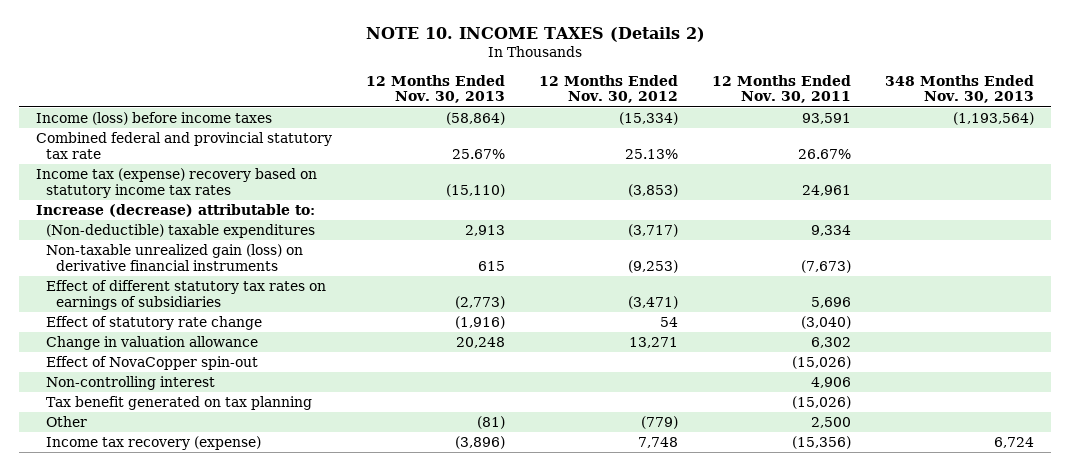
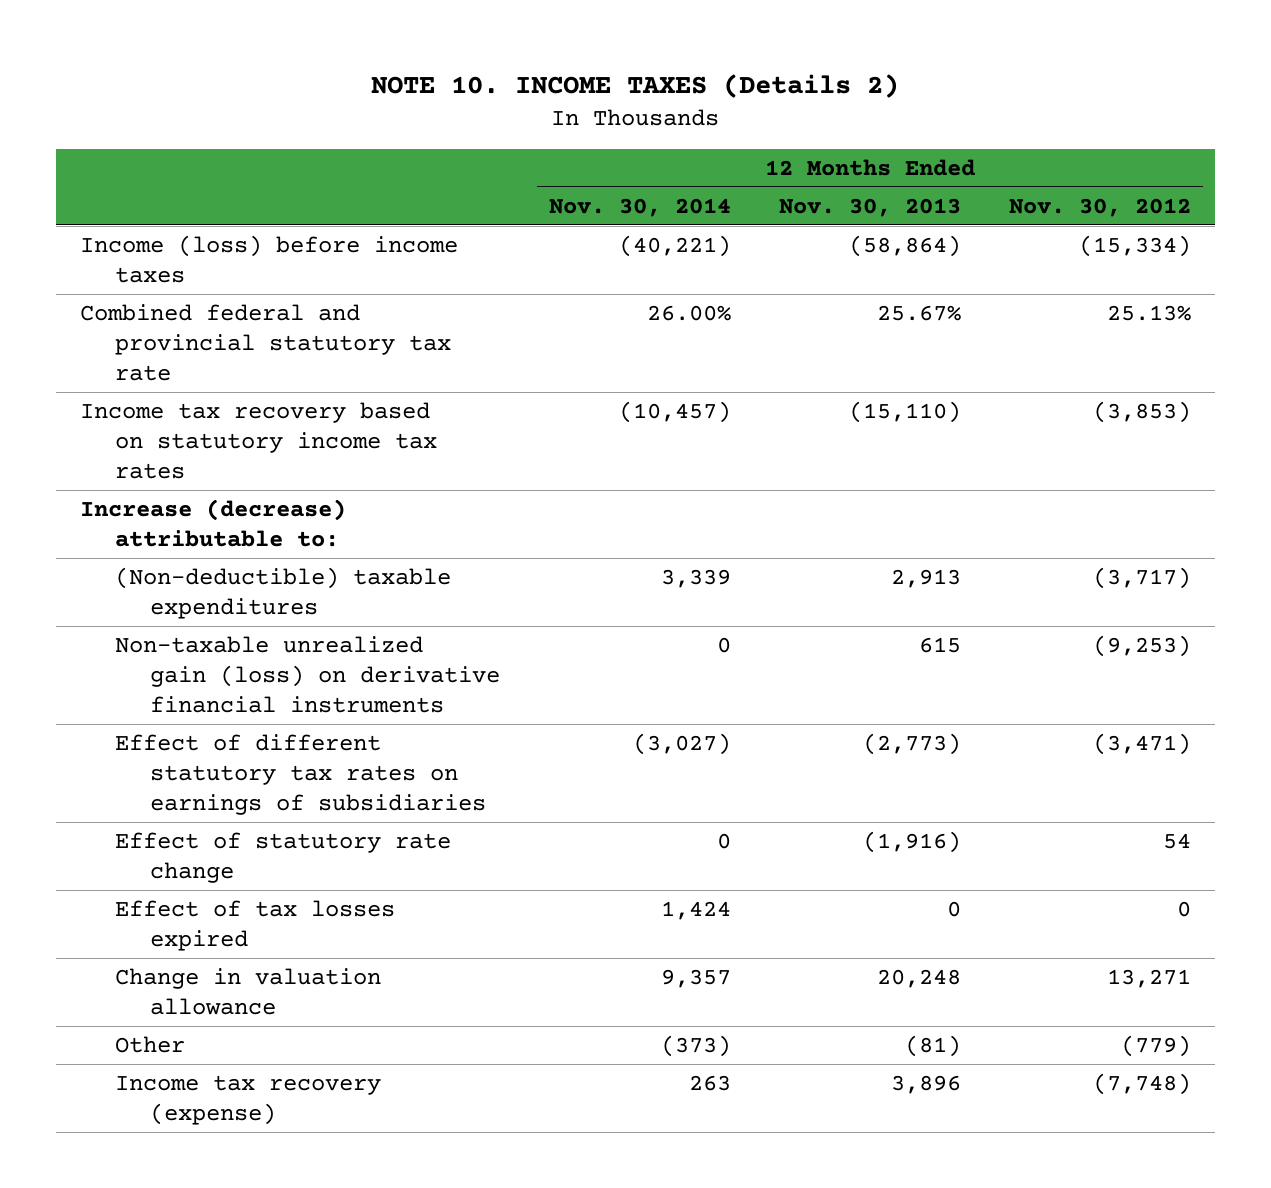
[712,74,852,104] 12 Months Ended Nov. 30, 2011 -> none
[885,74,1035,104] 348 Months Ended Nov. 30, 2013 -> none
none -> [548,197,731,217] Nov. 30, 2014
[35,167,317,198] Income tax (expense) recovery based on statutory income tax rates -> [79,401,438,480] Income tax recovery based on statutory income tax rates
none -> [115,899,396,951] Effect of tax losses expired
[45,355,258,370] Effect of NovaCopper spin-out -> none
[45,375,215,390] Non-controlling interest -> none
[45,395,312,410] Tax benefit generated on tax planning -> none
[454,435,505,449] (3,896) -> [890,1074,961,1094] 3,896
[637,436,678,448] 7,748 -> [1092,1072,1191,1095] (7,748)

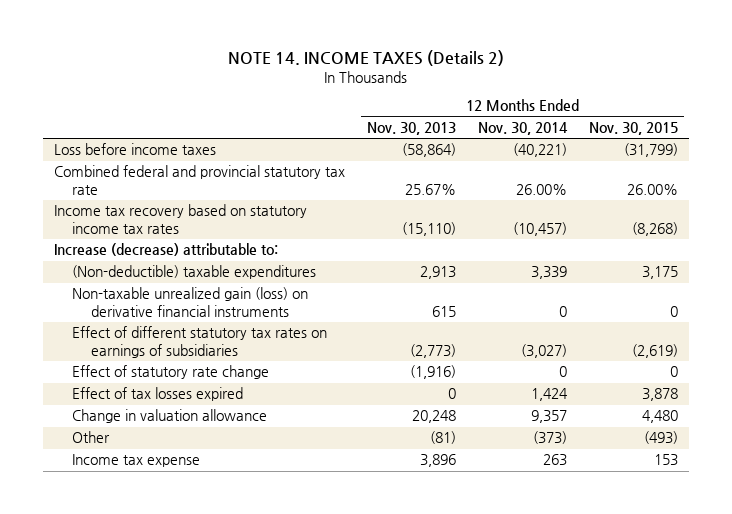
[371,73,900,98] NOTE 10. INCOME TAXES (Details 2) -> [227,50,504,67] NOTE 14. INCOME TAXES (Details 2)
[1008,197,1191,217] Nov. 30, 2012 -> none
none -> [589,122,679,136] Nov. 30, 2015
[79,234,458,283] Income (loss) before income taxes -> [53,143,216,156] Loss before income taxes
[115,1074,382,1125] Income tax recovery (expense) -> [72,454,201,468] Income tax expense

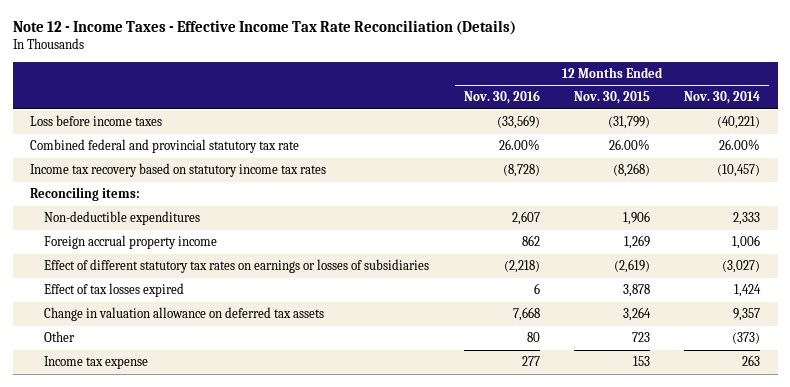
[227,50,504,67] NOTE 14. INCOME TAXES (Details 2) -> [12,20,516,36] Note 12 - Income Taxes - Effective Income Tax Rate Reconciliation (Details)
[366,122,456,136] Nov. 30, 2013 -> none
none -> [463,90,540,105] Nov. 30, 2016
[72,287,309,317] Non-taxable unrealized gain (loss) on derivative financial instruments -> none
[72,365,270,380] Effect of statutory rate change -> none
[53,243,278,257] Increase (decrease) attributable to: -> [29,187,140,202] Reconciling items:
[72,265,317,280] (Non-deductible) taxable expenditures -> [44,211,201,226] Non-deductible expenditures
[531,266,568,280] 3,339 -> [733,212,761,226] 2,333
[642,266,679,280] 3,175 -> [622,211,650,226] 1,906
none -> [44,235,218,250] Foreign accrual property income
[72,326,328,358] Effect of different statutory tax rates on earnings of subsidiaries -> [44,259,430,274] Effect of different statutory tax rates on earnings or losses of subsidiaries
[72,409,268,424] Change in valuation allowance -> [44,307,325,322] Change in valuation allowance on deferred tax assets
[642,410,679,424] 4,480 -> [622,307,651,322] 3,264
[644,431,679,445] (493) -> [631,332,650,343] 723

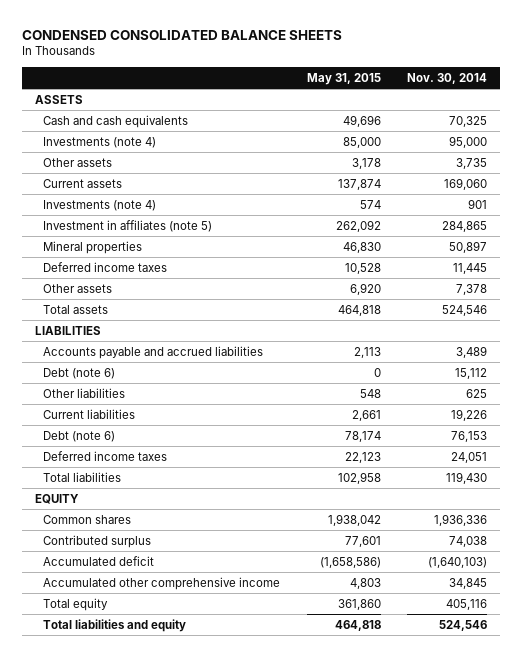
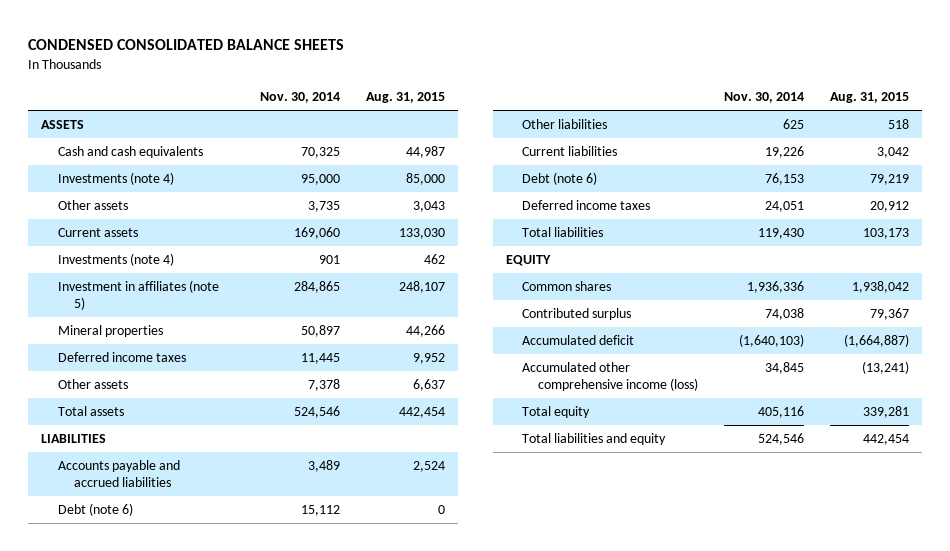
[306,72,381,85] May 31, 2015 -> none
none -> [365,92,445,104] Aug. 31, 2015
[43,576,281,590] Accumulated other comprehensive income -> [522,362,699,391] Accumulated other comprehensive income (loss)

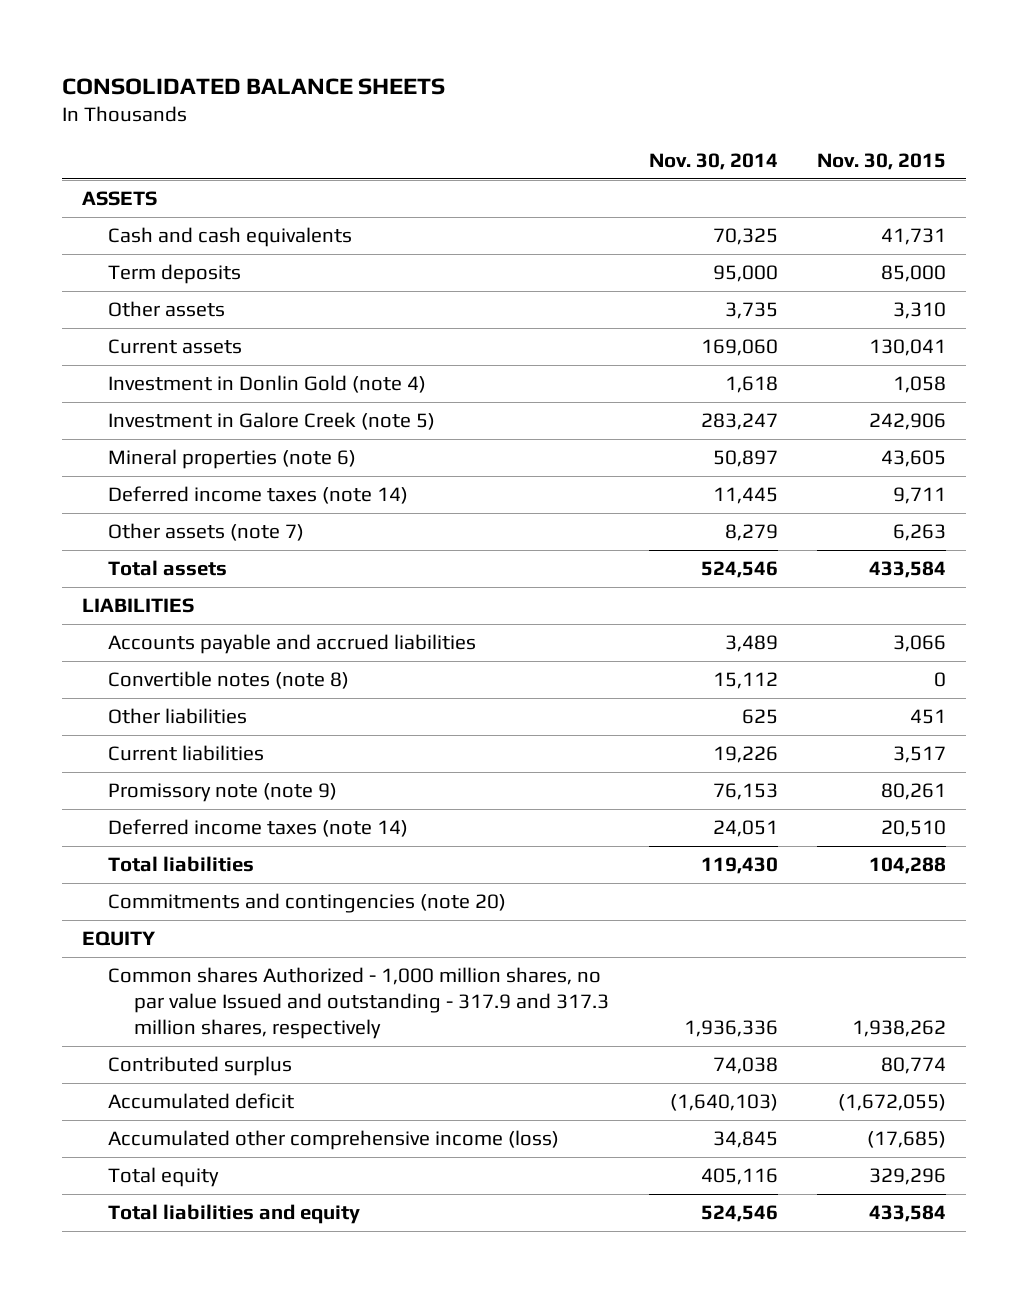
[28,39,345,51] CONDENSED CONSOLIDATED BALANCE SHEETS -> [62,77,446,95] CONSOLIDATED BALANCE SHEETS
[365,92,445,104] Aug. 31, 2015 -> none
none -> [817,152,947,170] Nov. 30, 2015
[57,172,174,186] Investments (note 4) -> [108,264,242,285] Term deposits
[57,253,174,267] Investments (note 4) -> [108,375,427,394] Investment in Donlin Gold (note 4)
[318,255,340,265] 901 -> [724,376,778,394] 1,618
[57,280,219,310] Investment in affiliates (note 5) -> [108,412,436,431] Investment in Galore Creek (note 5)
[293,281,340,294] 284,865 -> [700,413,778,431] 283,247
[57,325,163,338] Mineral properties -> [108,449,357,470] Mineral properties (note 6)
[57,352,186,363] Deferred income taxes -> [108,486,409,505] Deferred income taxes (note 14)
[57,379,128,390] Other assets -> [108,523,305,542] Other assets (note 7)
[307,379,340,392] 7,378 -> [724,524,778,542] 8,279
[57,503,133,517] Debt (note 6) -> [108,671,350,690] Convertible notes (note 8)
[522,172,598,186] Debt (note 6) -> [108,783,338,803] Promissory note (note 9)
[522,200,651,211] Deferred income taxes -> [108,819,409,838] Deferred income taxes (note 14)
none -> [108,893,507,914] Commitments and contingencies (note 20)
[522,281,612,292] Common shares -> [108,967,610,1040] Common shares Authorized - 1,000 million shares, no par value Issued and outstanding - 317.9 and 317.3 million shares, respectively

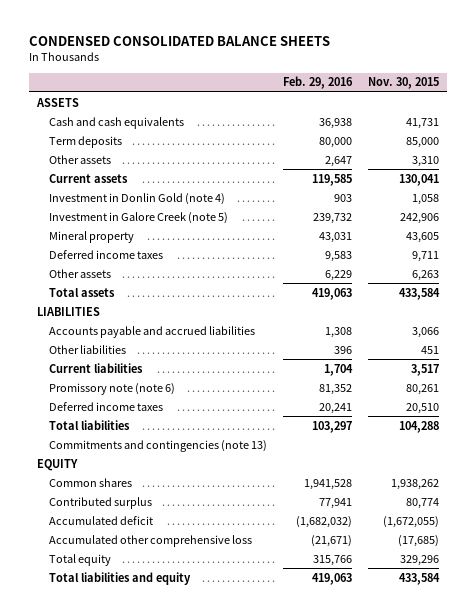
[62,77,446,95] CONSOLIDATED BALANCE SHEETS -> [28,36,330,47] CONDENSED CONSOLIDATED BALANCE SHEETS
[648,152,778,170] Nov. 30, 2014 -> none
none -> [283,76,354,90] Feb. 29, 2016
[108,449,357,470] Mineral properties (note 6) -> [49,230,135,243] Mineral property
[108,486,409,505] Deferred income taxes (note 14) -> [49,249,164,259] Deferred income taxes
[108,523,305,542] Other assets (note 7) -> [49,268,112,278] Other assets
[108,671,350,690] Convertible notes (note 8) -> none
[108,783,338,803] Promissory note (note 9) -> [49,382,176,395] Promissory note (note 6)
[108,819,409,838] Deferred income taxes (note 14) -> [49,401,164,411] Deferred income taxes
[108,893,507,914] Commitments and contingencies (note 20) -> [49,439,268,452] Commitments and contingencies (note 13)
[108,967,610,1040] Common shares Authorized - 1,000 million shares, no par value Issued and outstanding - 317.9 and 317.3 million shares, respectively -> [49,477,133,487] Common shares
[108,1130,560,1151] Accumulated other comprehensive income (loss) -> [49,534,253,547] Accumulated other comprehensive loss

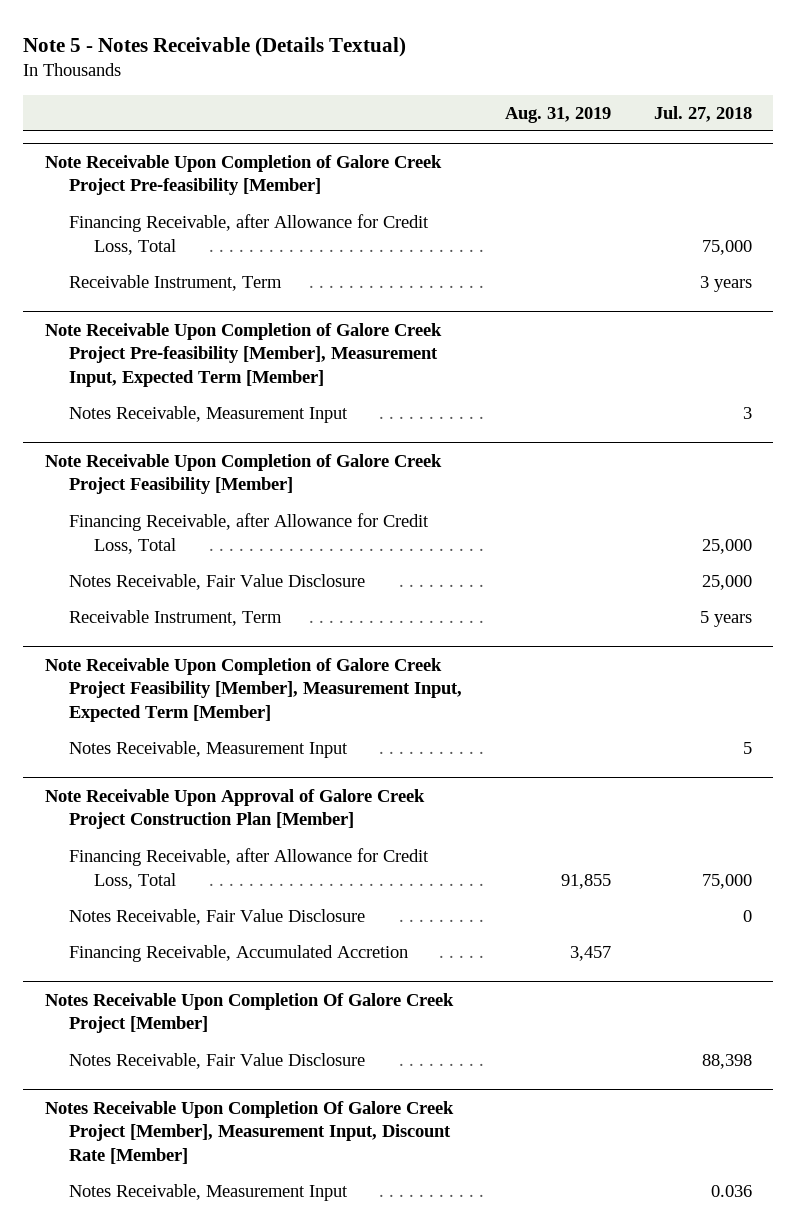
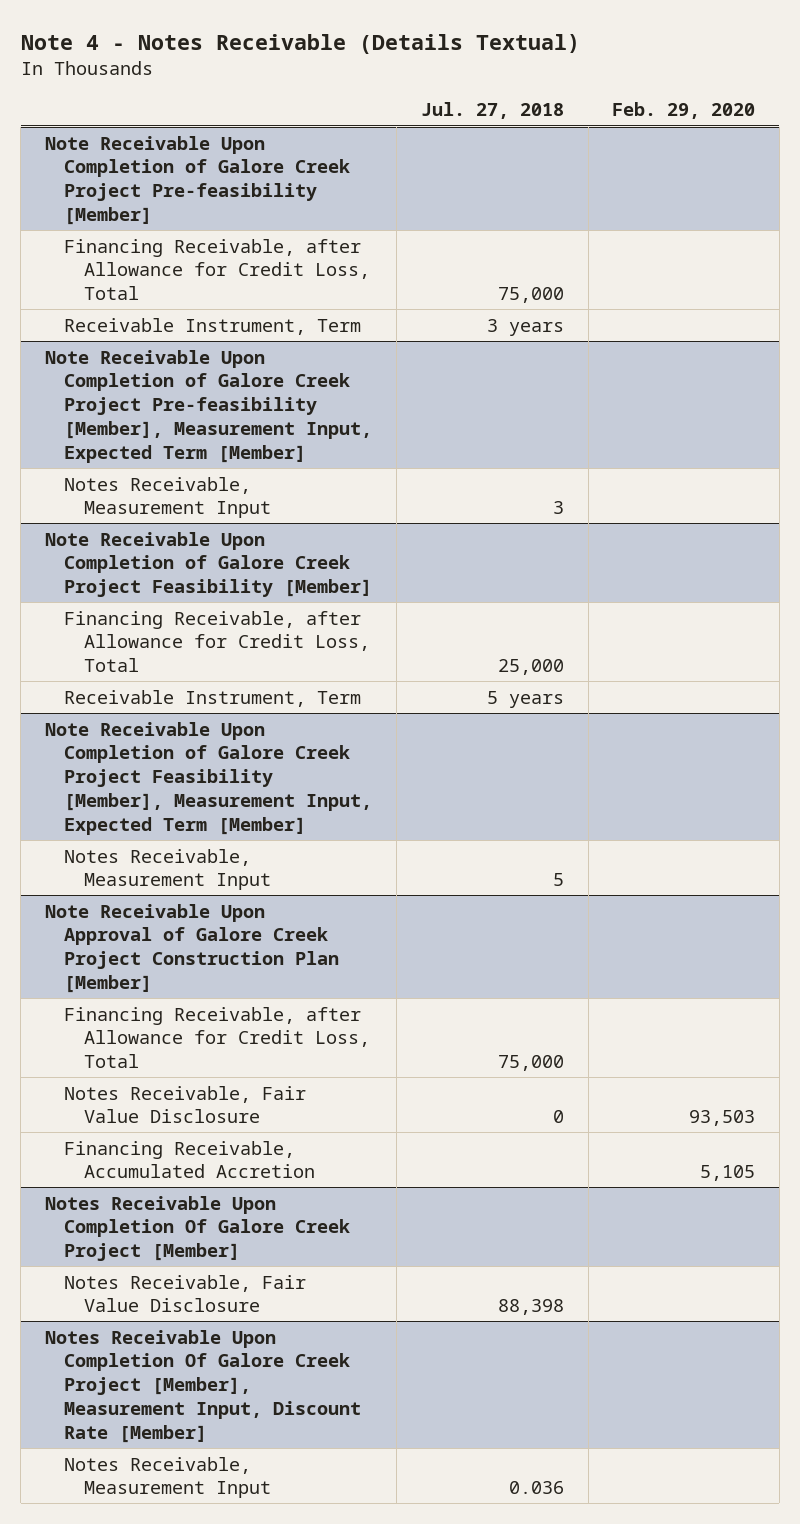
[23,36,407,57] Note 5 - Notes Receivable (Details Textual) -> [20,34,580,55] Note 4 - Notes Receivable (Details Textual)
[505,106,612,123] Aug. 31, 2019 -> none
none -> [612,102,756,120] Feb. 29, 2020
[69,574,366,591] Notes Receivable, Fair Value Disclosure -> none

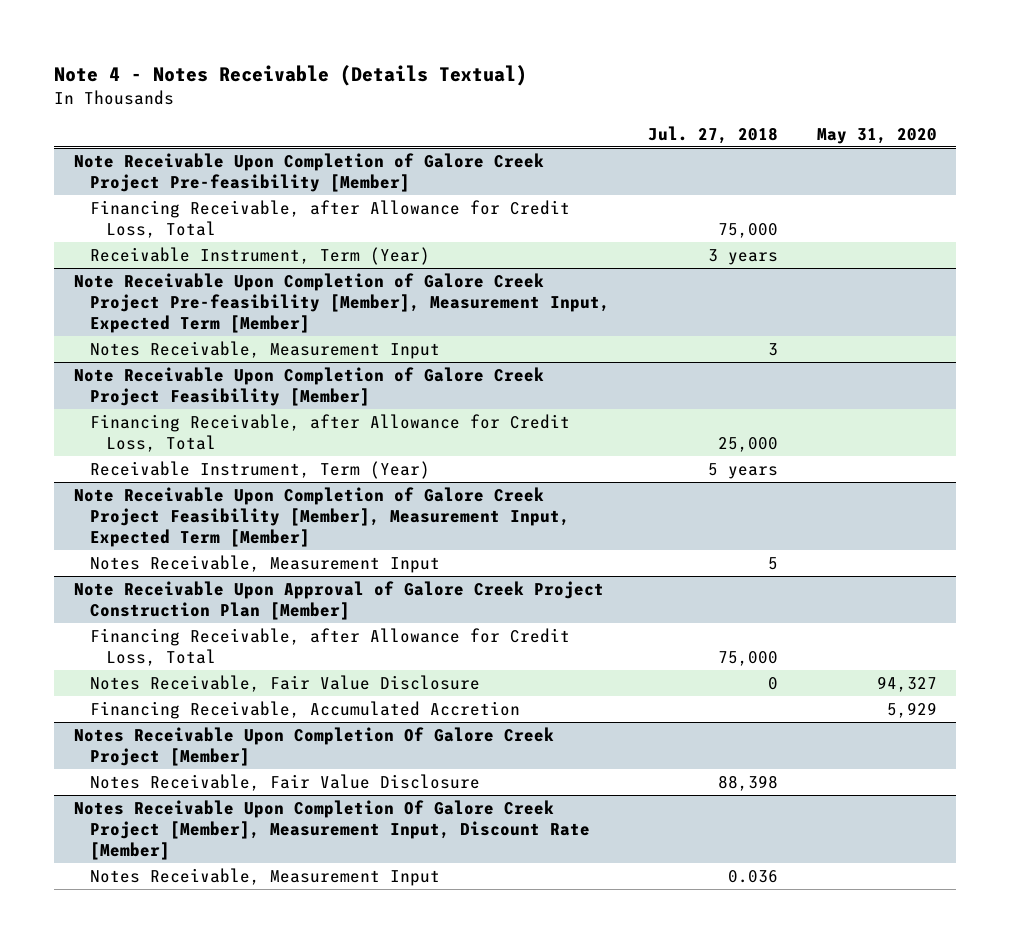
[612,102,756,120] Feb. 29, 2020 -> none
none -> [817,128,938,145] May 31, 2020
[64,317,362,335] Receivable Instrument, Term -> [89,246,430,265] Receivable Instrument, Term (Year)
[64,689,362,707] Receivable Instrument, Term -> [89,460,430,479] Receivable Instrument, Term (Year)

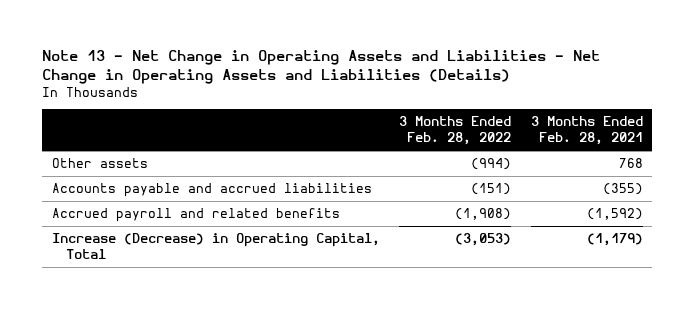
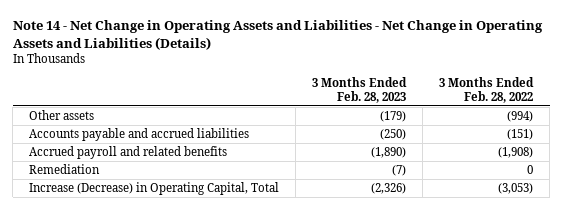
[41,49,600,84] Note 13 - Net Change in Operating Assets and Liabilities - Net Change in Operating Assets and Liabilities (Details) -> [12,20,543,50] Note 14 - Net Change in Operating Assets and Liabilities - Net Change in Operating Assets and Liabilities (Details)
[530,116,643,145] 3 Months Ended Feb. 28, 2021 -> none
none -> [312,76,408,104] 3 Months Ended Feb. 28, 2023
none -> [29,163,101,174] Remediation

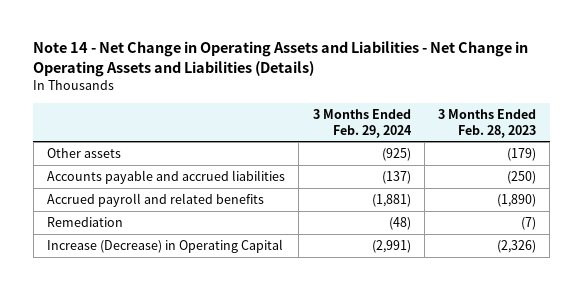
[439,76,535,104] 3 Months Ended Feb. 28, 2022 -> none
none -> [312,108,412,138] 3 Months Ended Feb. 29, 2024
[29,181,280,195] Increase (Decrease) in Operating Capital, Total -> [46,239,283,254] Increase (Decrease) in Operating Capital

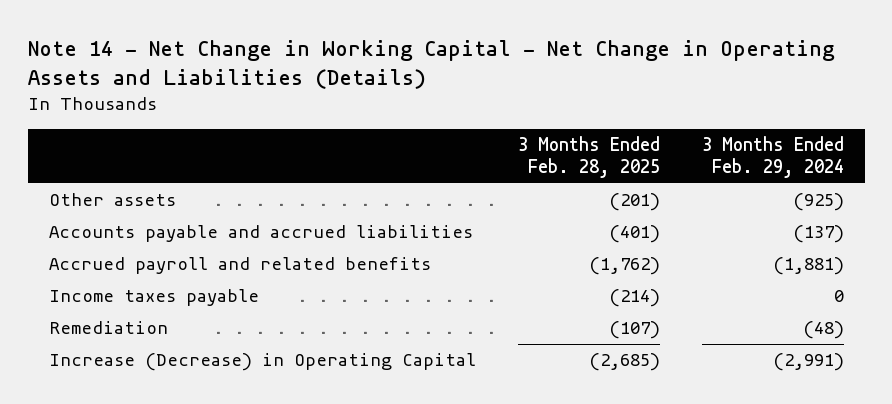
[33,40,529,77] Note 14 - Net Change in Operating Assets and Liabilities - Net Change in Operating Assets and Liabilities (Details) -> [27,40,835,90] Note 14 - Net Change in Working Capital - Net Change in Operating Assets and Liabilities (Details)
[438,108,537,138] 3 Months Ended Feb. 28, 2023 -> none
none -> [517,136,660,179] 3 Months Ended Feb. 28, 2025
none -> [48,289,259,307] Income taxes payable

